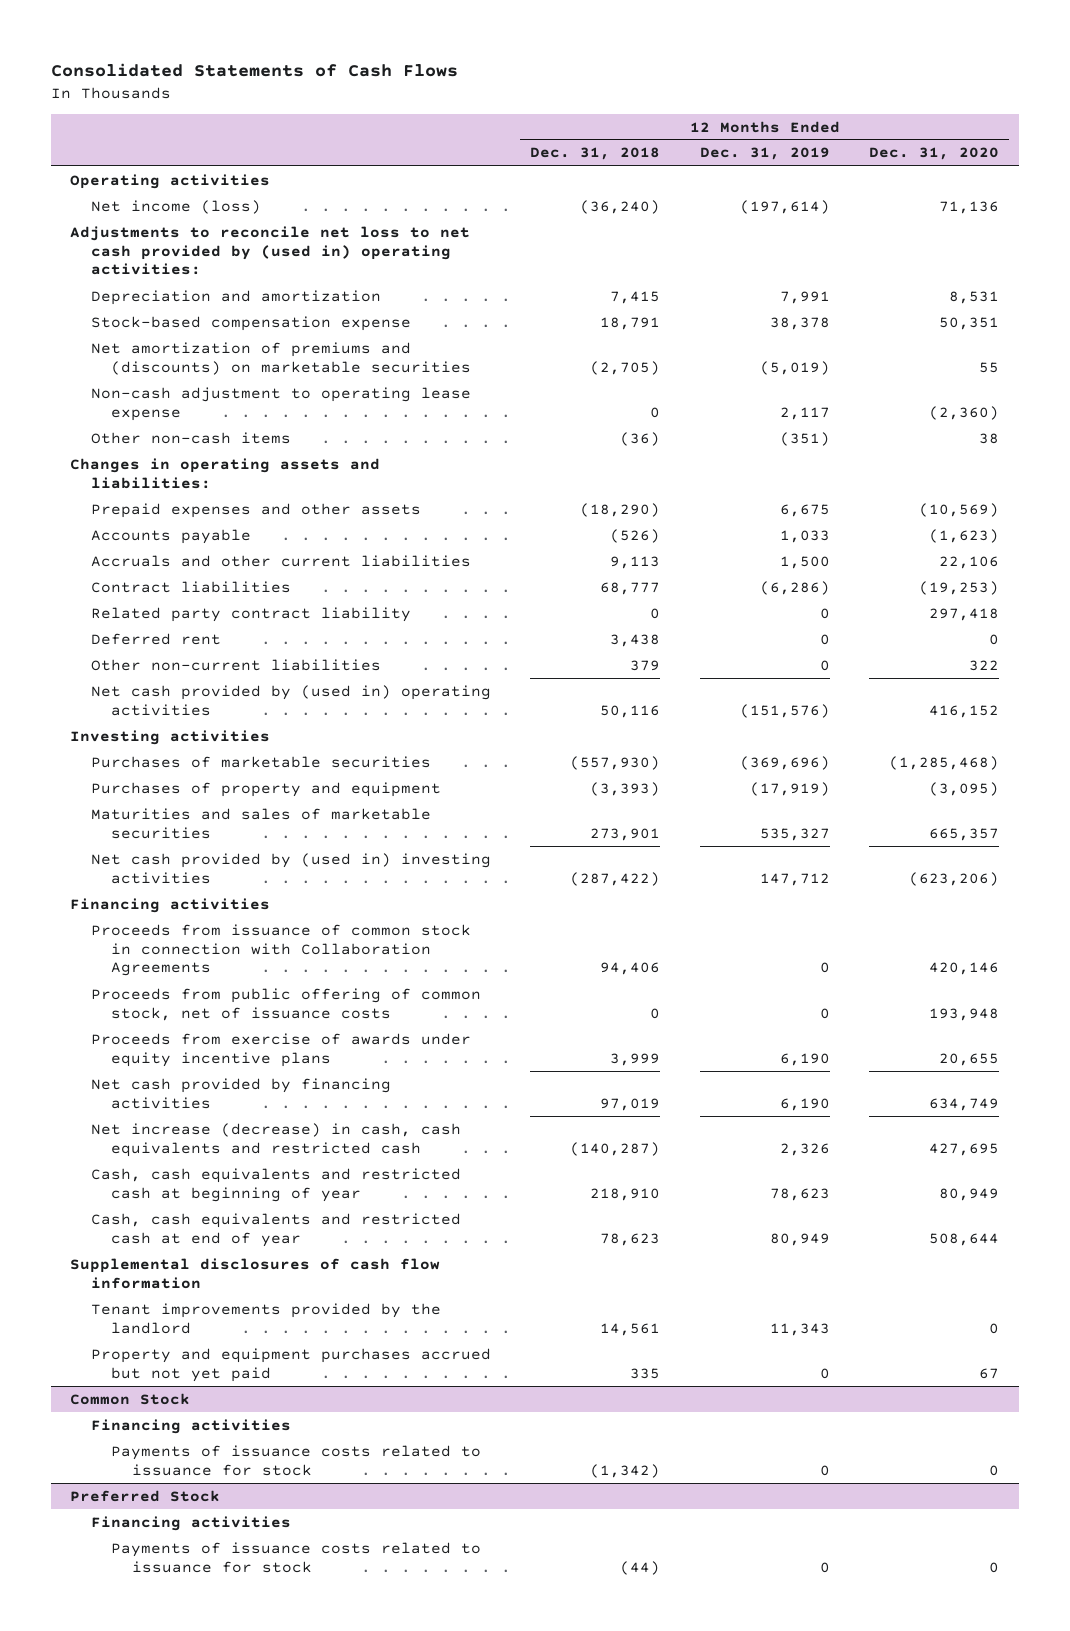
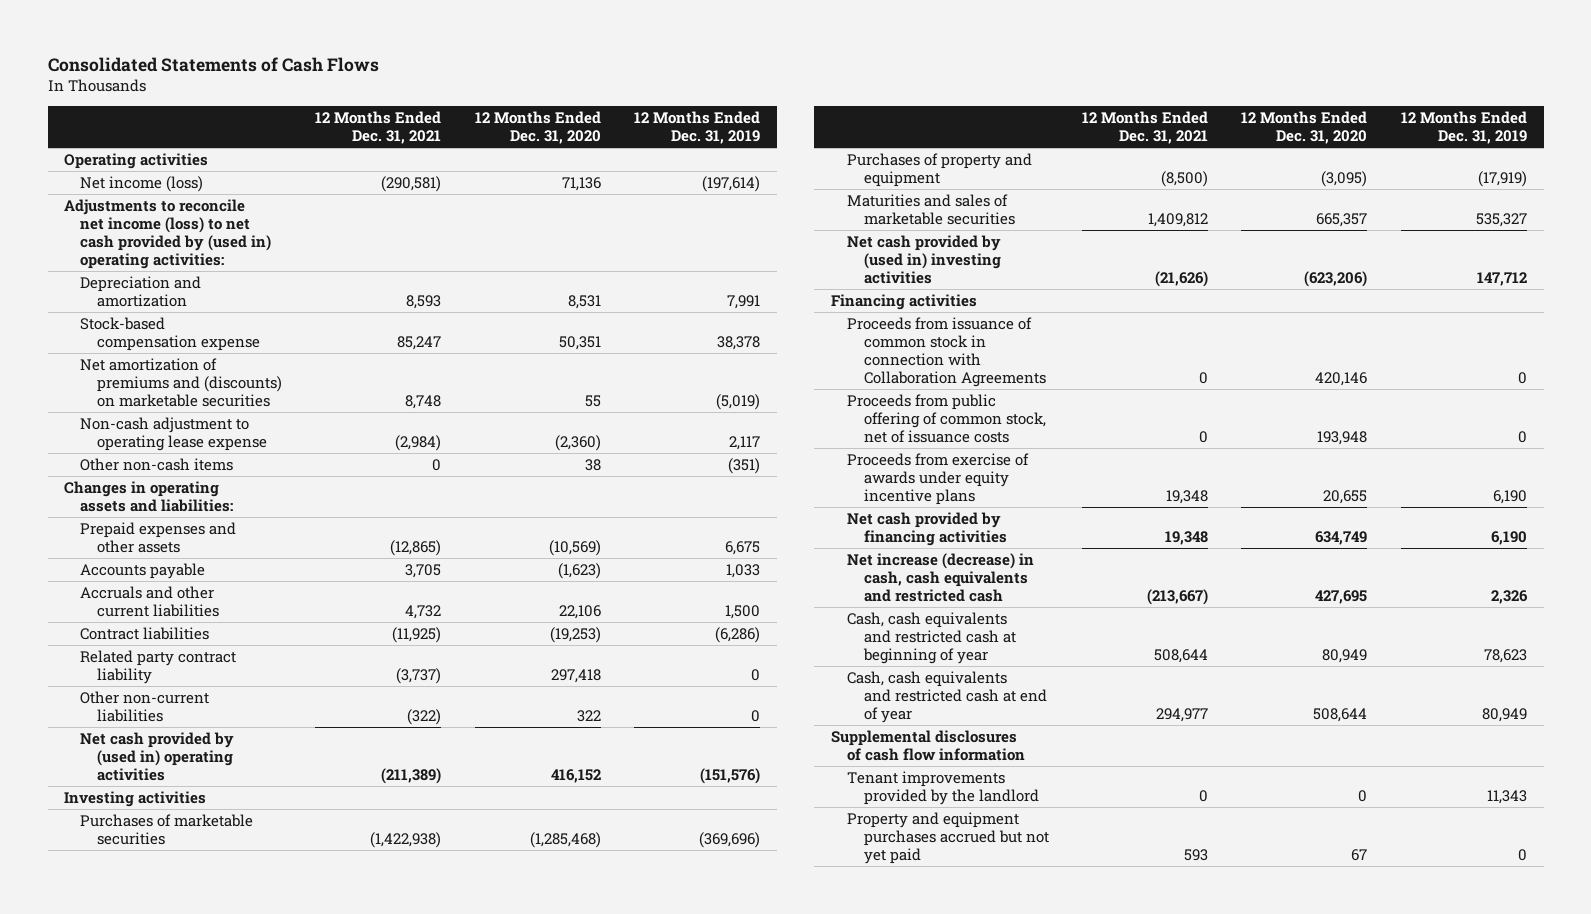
[530,147,661,161] Dec. 31, 2018 -> none
none -> [315,111,442,145] 12 Months Ended Dec. 31, 2021
[70,225,471,276] Adjustments to reconcile net loss to net cash provided by (used in) operating activities: -> [64,198,272,270] Adjustments to reconcile net income (loss) to net cash provided by (used in) operating activities:
[90,632,221,645] Deferred rent -> none
[70,1392,191,1405] Common Stock -> none
[90,1418,291,1434] Financing activities -> none
[111,1444,482,1476] Payments of issuance costs related to issuance for stock -> none
[70,1489,221,1502] Preferred Stock -> none
[90,1515,291,1531] Financing activities -> none
[111,1541,482,1573] Payments of issuance costs related to issuance for stock -> none

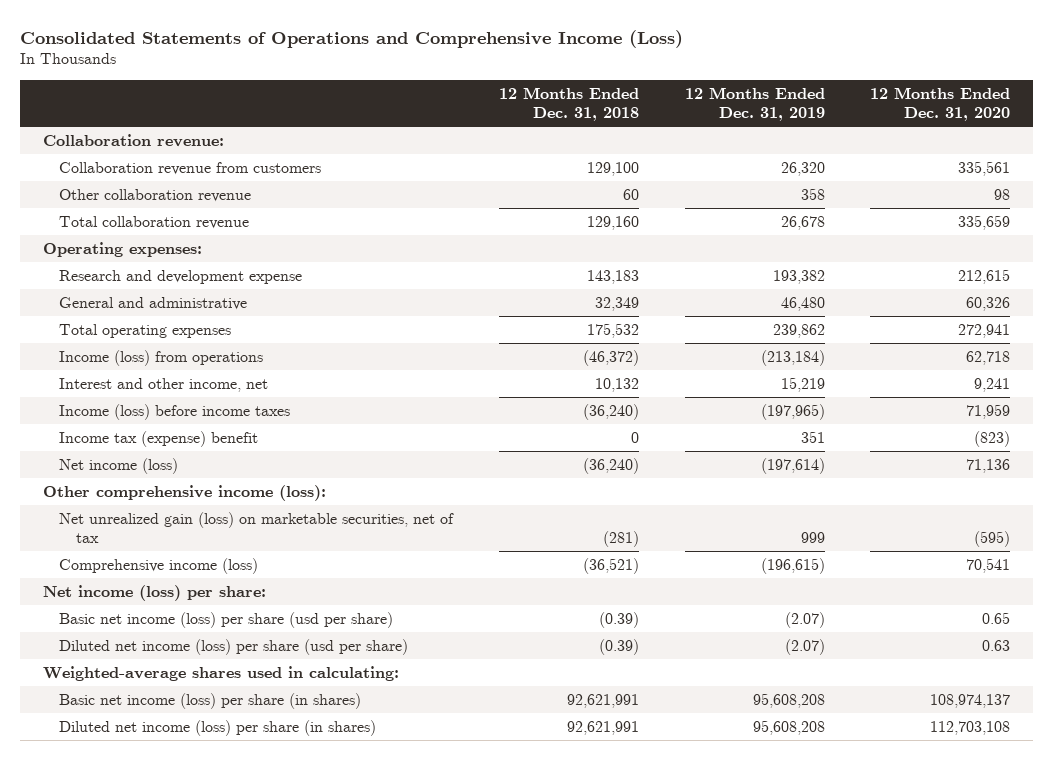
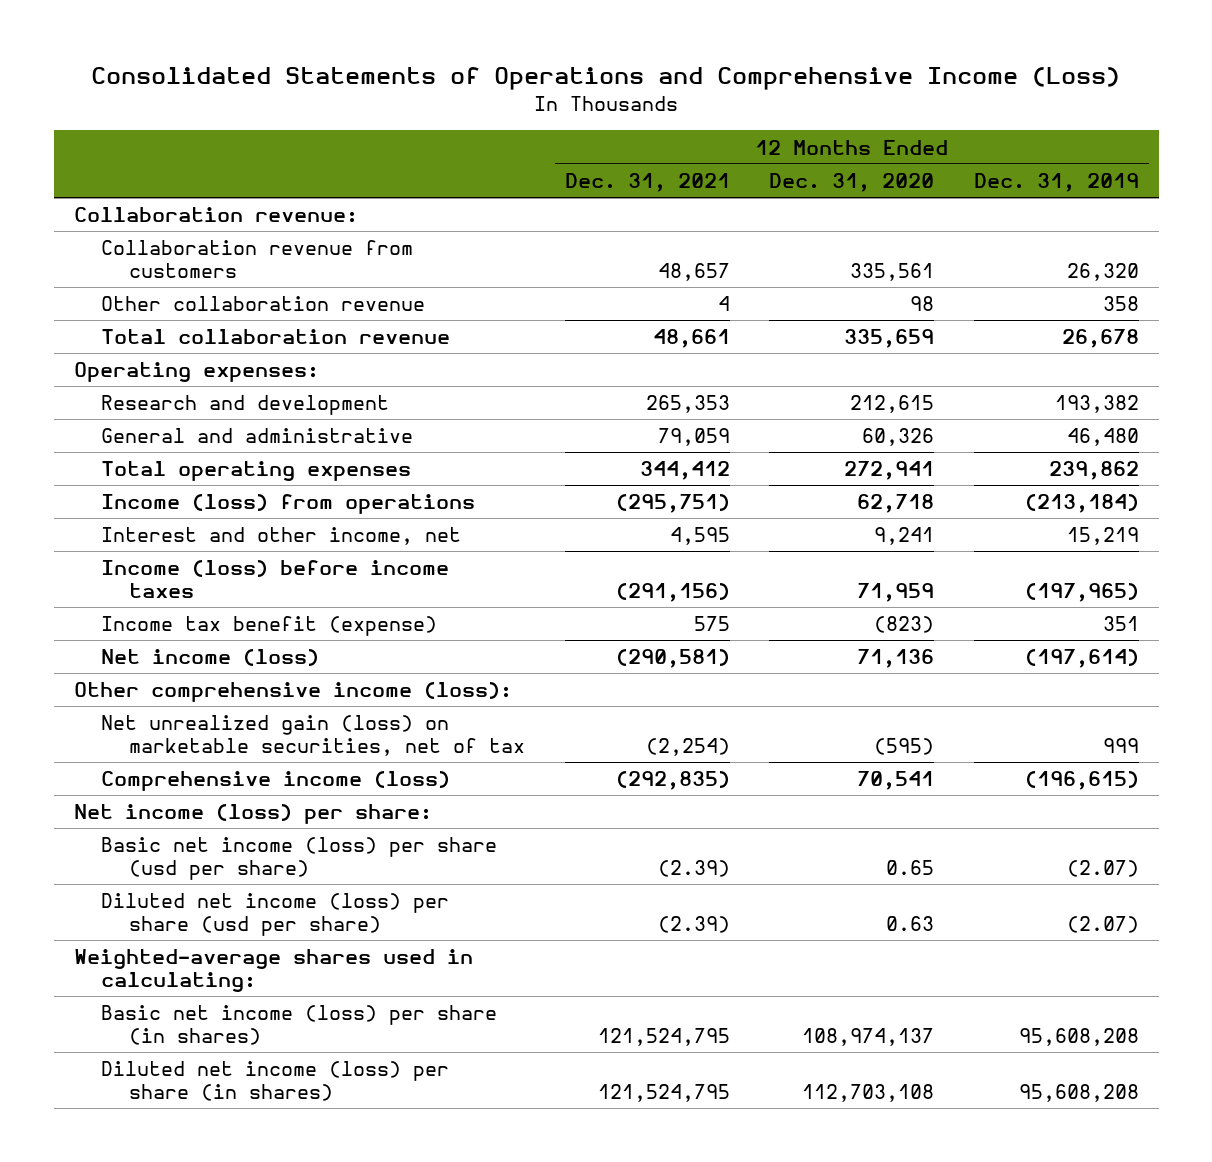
[499,86,640,121] 12 Months Ended Dec. 31, 2018 -> none
none -> [564,172,730,192] Dec. 31, 2021
[59,269,303,284] Research and development expense -> [101,395,390,416] Research and development
[59,430,259,447] Income tax (expense) benefit -> [101,616,438,637] Income tax benefit (expense)

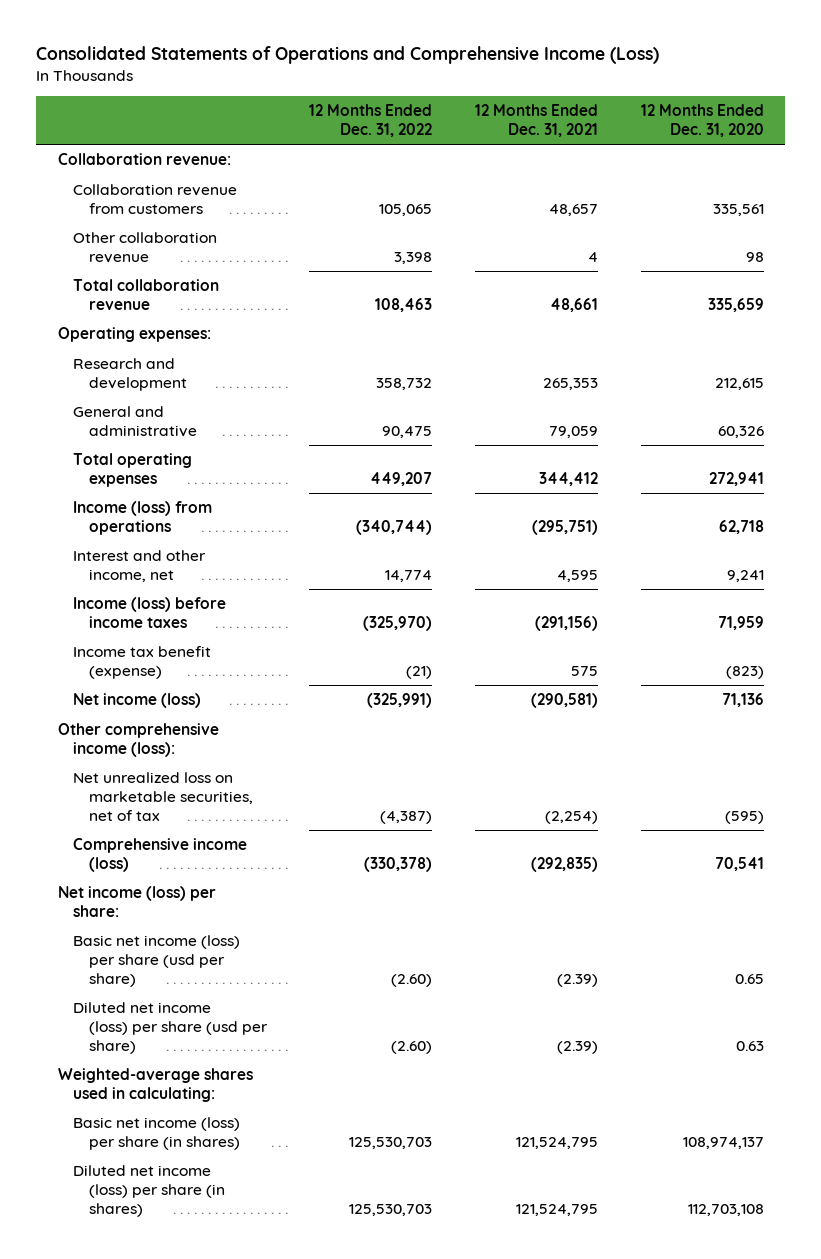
[973,172,1139,192] Dec. 31, 2019 -> none
none -> [309,104,433,137] 12 Months Ended Dec. 31, 2022
[101,715,526,757] Net unrealized gain (loss) on marketable securities, net of tax -> [73,772,253,821] Net unrealized loss on marketable securities, net of tax

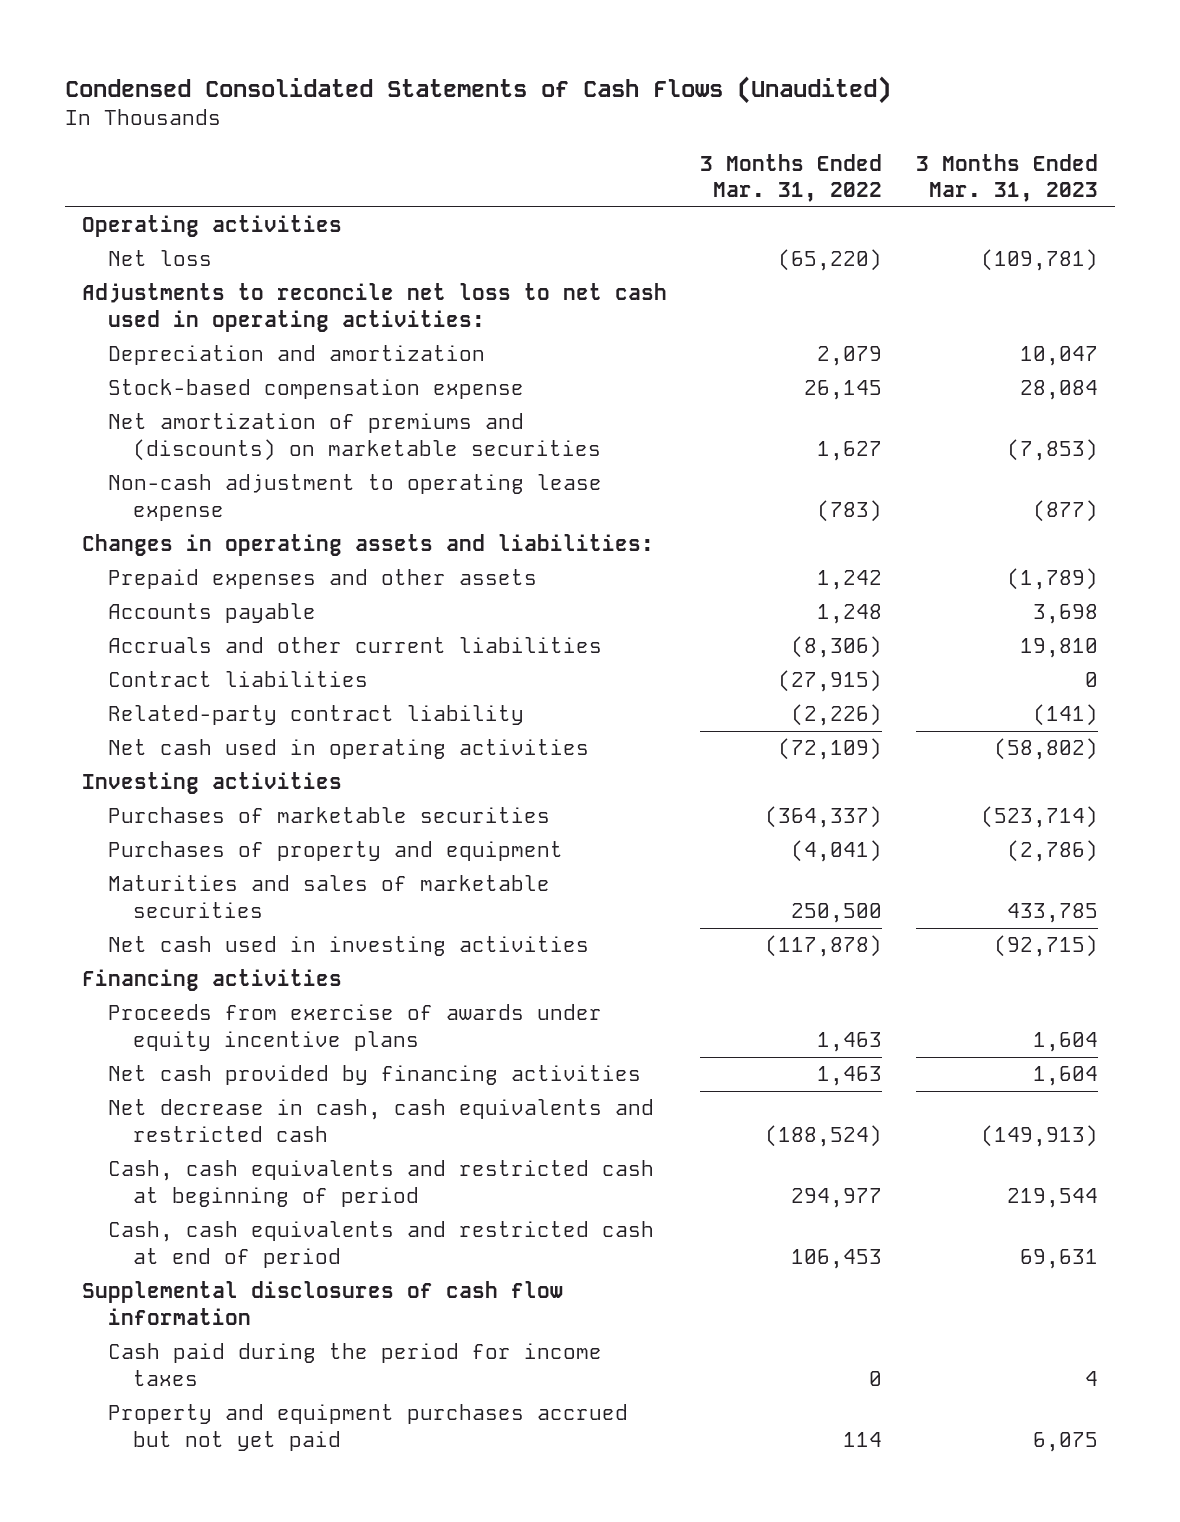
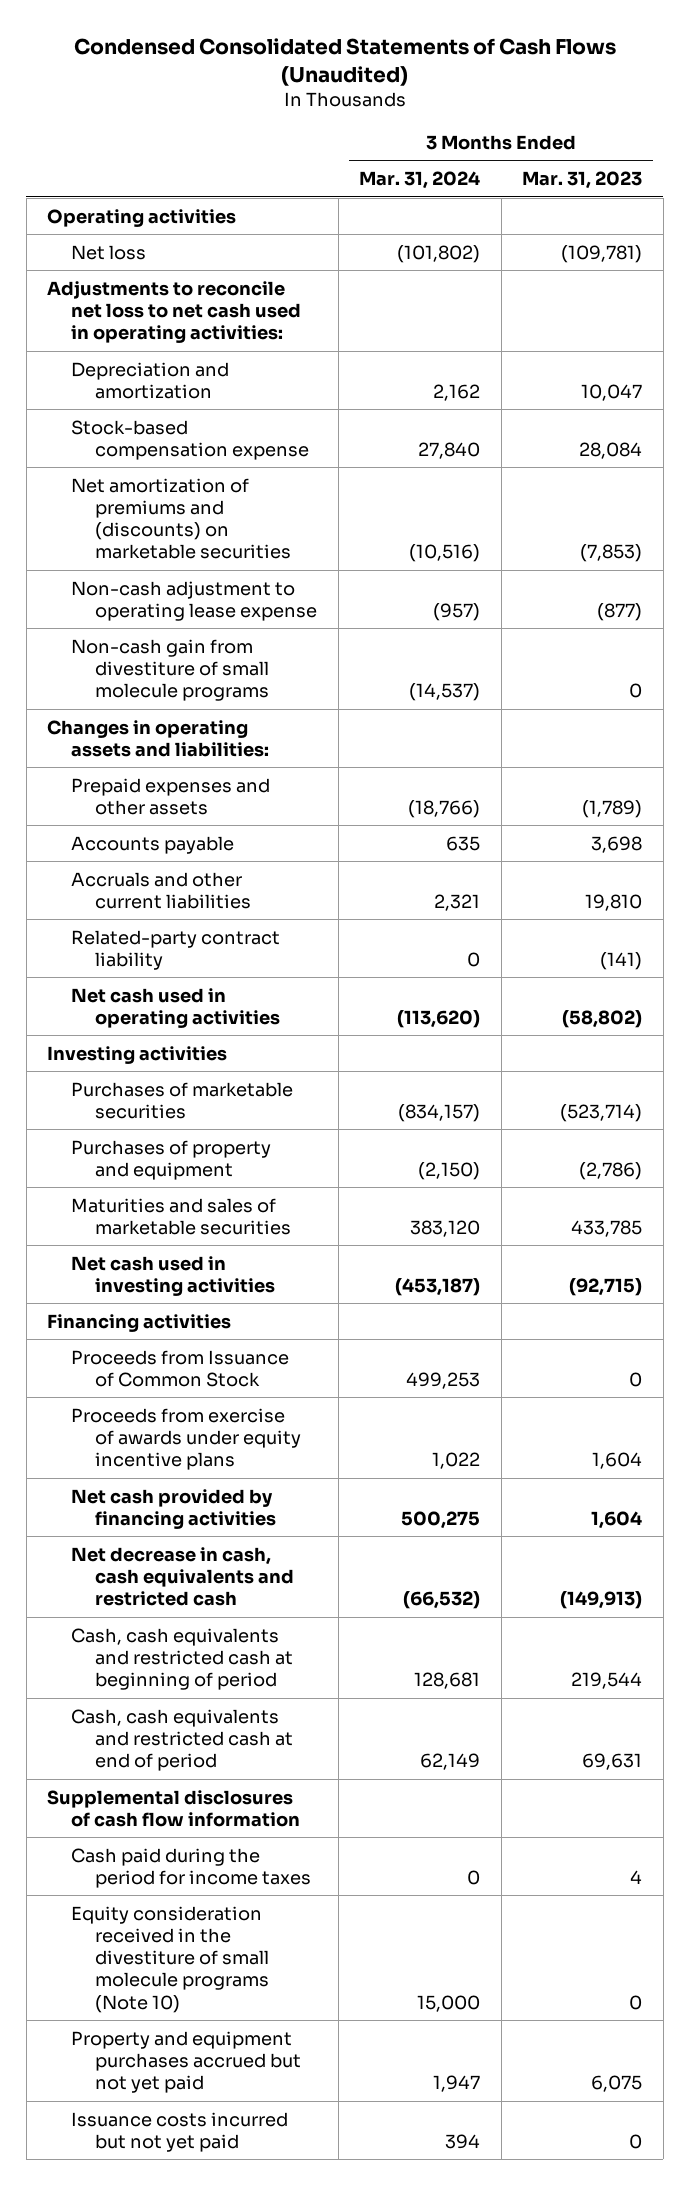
[700,153,883,202] 3 Months Ended Mar. 31, 2022 -> none
none -> [359,171,481,190] Mar. 31, 2024
none -> [71,638,270,702] Non-cash gain from divestiture of small molecule programs
[107,671,368,688] Contract liabilities -> none
none -> [71,1349,290,1387] Proceeds from Issuance of Common Stock
none -> [71,1905,270,2013] Equity consideration received in the divestiture of small molecule programs (Note 10)
none -> [71,2111,289,2152] Issuance costs incurred but not yet paid

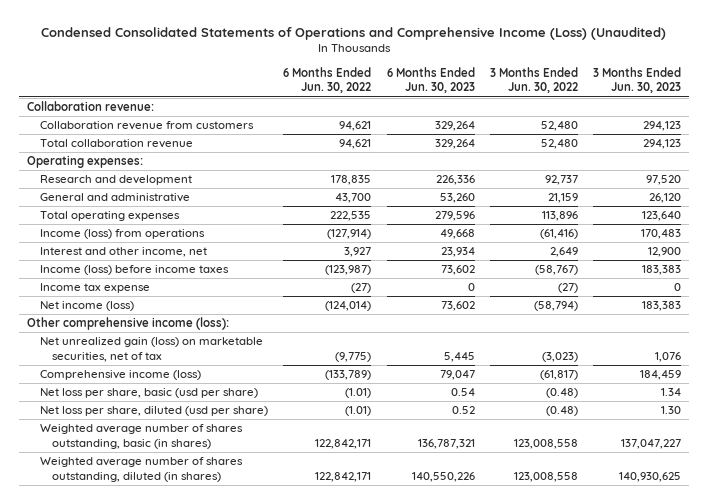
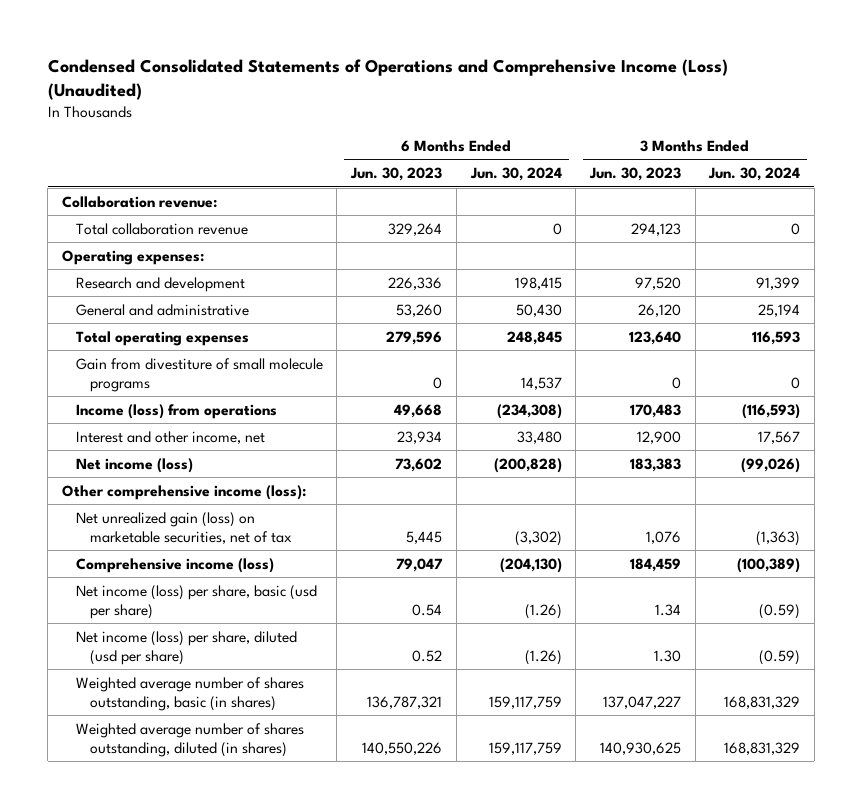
[283,67,372,94] 6 Months Ended Jun. 30, 2022 -> none
[490,67,579,94] 3 Months Ended Jun. 30, 2022 -> none
none -> [469,167,562,182] Jun. 30, 2024
none -> [708,167,801,182] Jun. 30, 2024
[39,121,254,131] Collaboration revenue from customers -> none
none -> [75,357,323,392] Gain from divestiture of small molecule programs
[39,265,229,276] Income (loss) before income taxes -> none
[39,283,150,294] Income tax expense -> none
[39,388,258,399] Net loss per share, basic (usd per share) -> [75,584,317,619] Net income (loss) per share, basic (usd per share)
[39,406,268,417] Net loss per share, diluted (usd per share) -> [75,630,297,665] Net income (loss) per share, diluted (usd per share)

